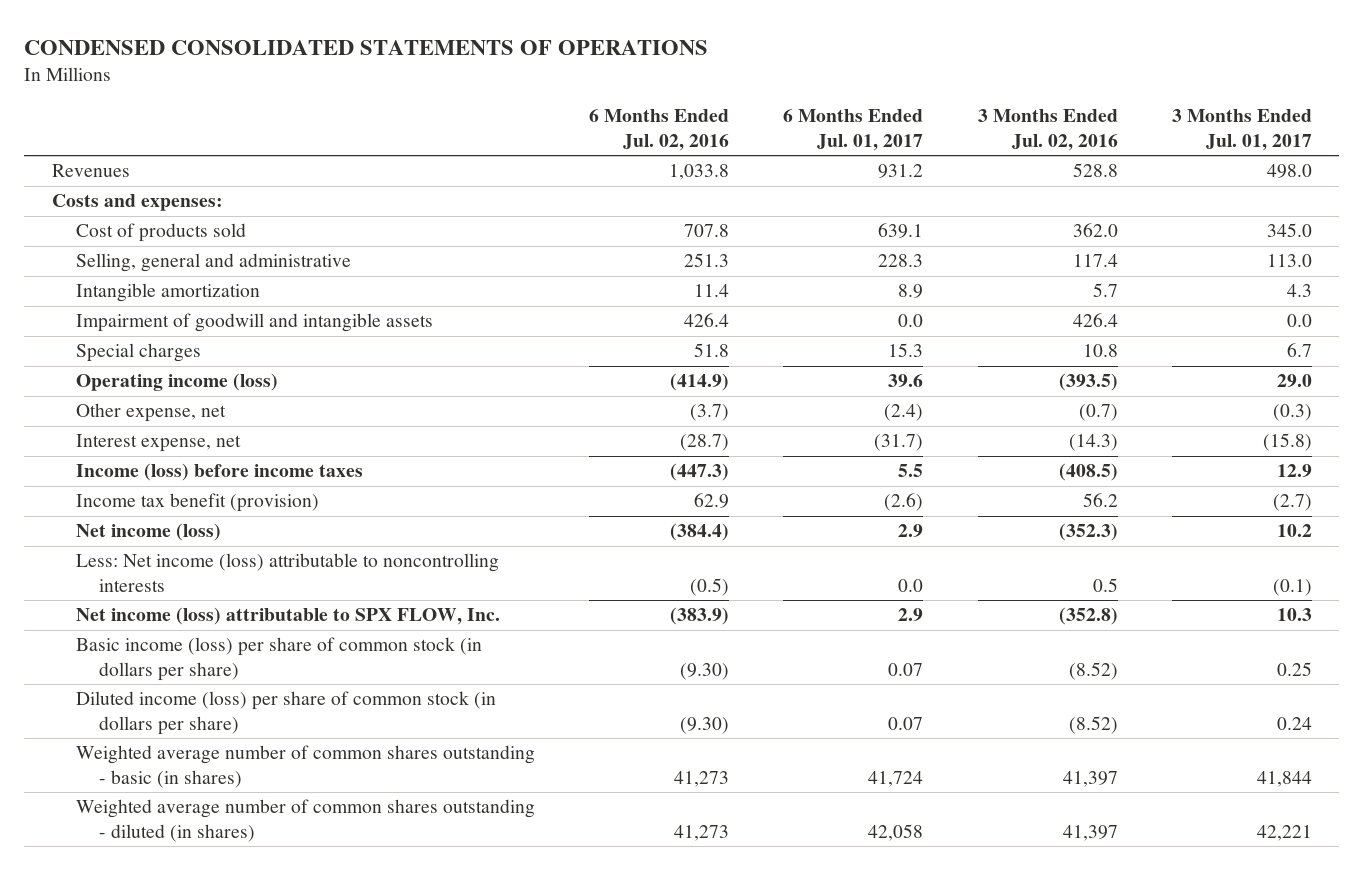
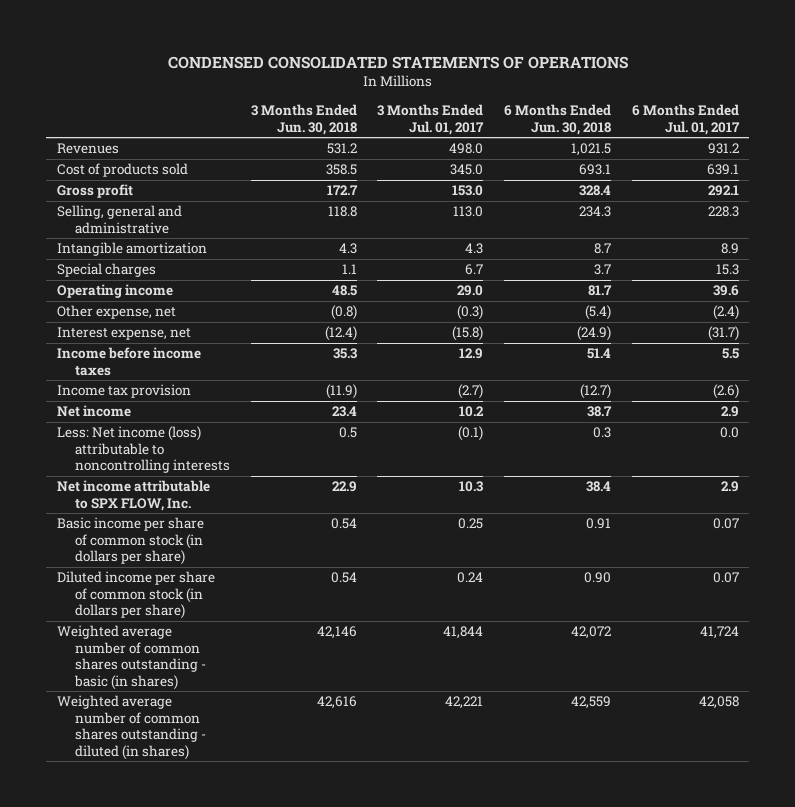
[588,109,729,151] 6 Months Ended Jul. 02, 2016 -> none
[977,109,1118,151] 3 Months Ended Jul. 02, 2016 -> none
none -> [250,104,357,135] 3 Months Ended Jun. 30, 2018
none -> [504,104,612,135] 6 Months Ended Jun. 30, 2018
[51,194,223,212] Costs and expenses: -> none
none -> [56,184,133,199] Gross profit
[75,313,433,333] Impairment of goodwill and intangible assets -> none
[75,373,278,392] Operating income (loss) -> [56,284,173,299] Operating income
[75,463,363,482] Income (loss) before income taxes -> [56,347,201,376] Income before income taxes
[75,493,319,513] Income tax benefit (provision) -> [56,384,191,399] Income tax provision
[75,523,221,542] Net income (loss) -> [56,405,131,418] Net income
[75,607,500,626] Net income (loss) attributable to SPX FLOW, Inc. -> [56,480,210,511] Net income attributable to SPX FLOW, Inc.
[75,637,482,681] Basic income (loss) per share of common stock (in dollars per share) -> [56,517,204,566] Basic income per share of common stock (in dollars per share)
[75,691,496,735] Diluted income (loss) per share of common stock (in dollars per share) -> [56,571,215,620] Diluted income per share of common stock (in dollars per share)

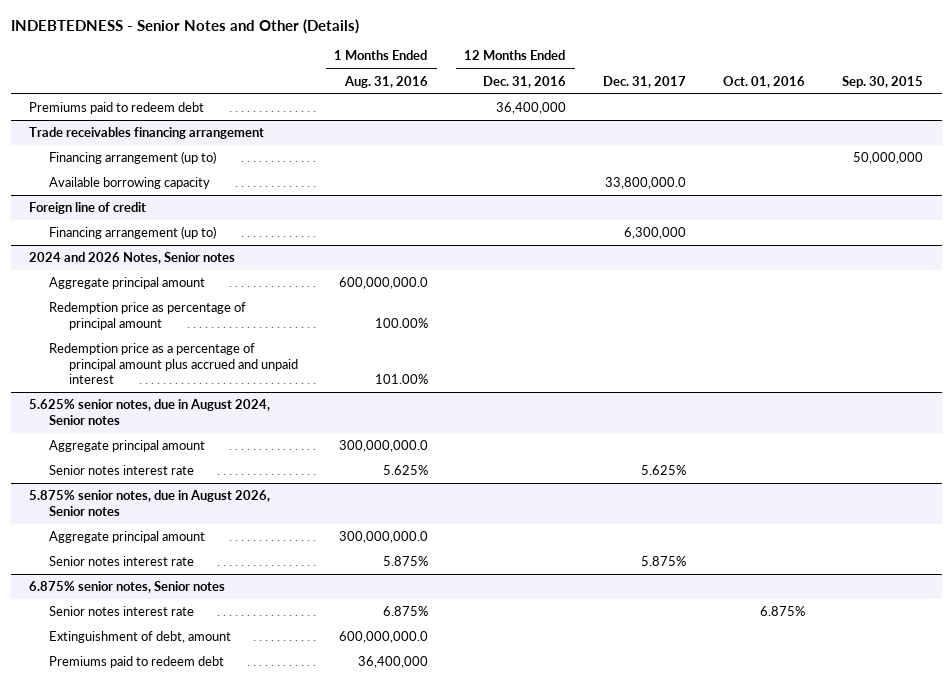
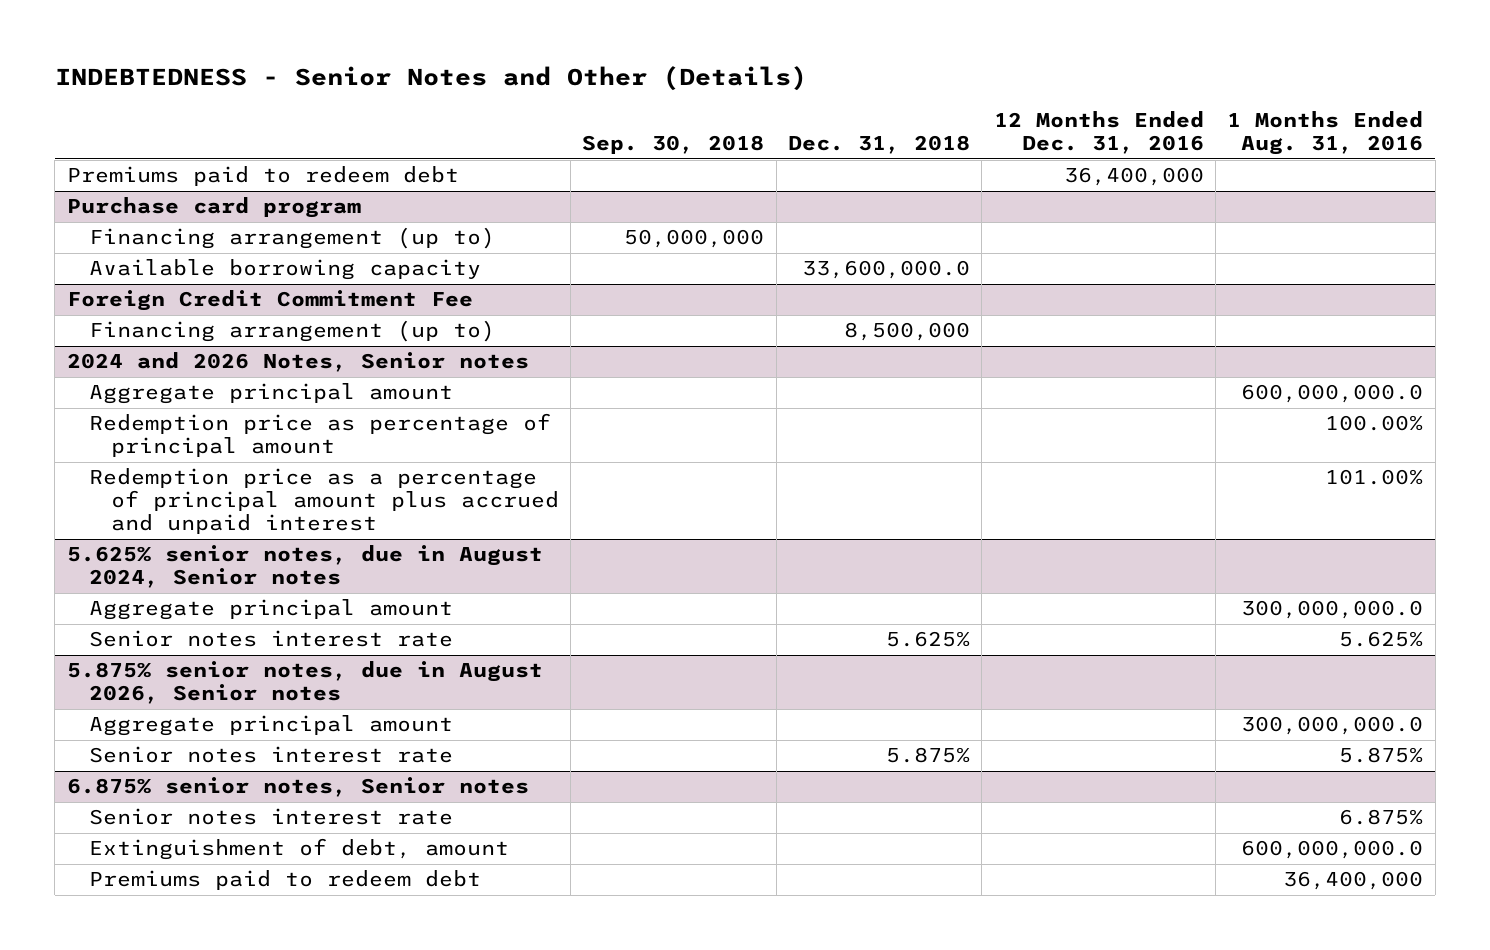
[602,75,686,88] Dec. 31, 2017 -> none
[722,75,805,88] Oct. 01, 2016 -> none
[842,75,924,88] Sep. 30, 2015 -> none
none -> [582,135,765,155] Sep. 30, 2018
none -> [788,135,971,155] Dec. 31, 2018
[29,127,265,140] Trade receivables financing arrangement -> [66,197,361,219] Purchase card program
[29,202,147,215] Foreign line of credit -> [66,290,473,312] Foreign Credit Commitment Fee

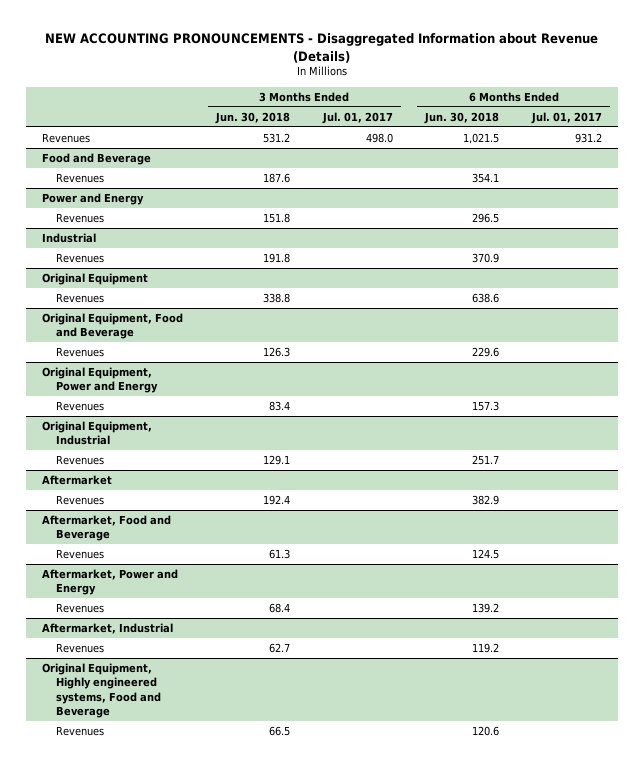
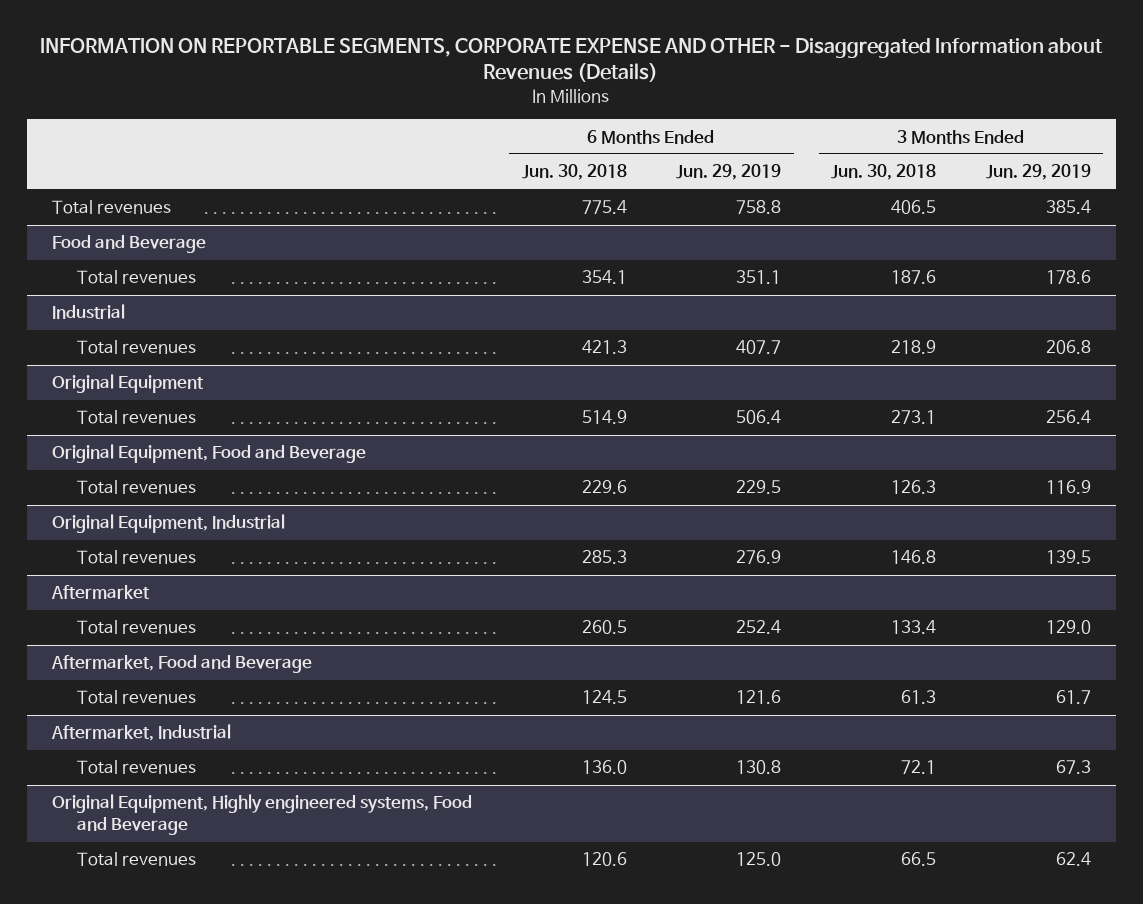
[45,33,599,63] NEW ACCOUNTING PRONOUNCEMENTS - Disaggregated Information about Revenue (Details) -> [40,38,1104,83] INFORMATION ON REPORTABLE SEGMENTS, CORPORATE EXPENSE AND OTHER - Disaggregated Information about Revenues (Details)
[321,111,393,124] Jul. 01, 2017 -> none
[530,111,602,124] Jul. 01, 2017 -> none
none -> [676,164,782,181] Jun. 29, 2019
none -> [985,164,1091,181] Jun. 29, 2019
[42,133,91,144] Revenues -> [51,200,171,215] Total revenues
[263,133,291,144] 531.2 -> [891,200,937,215] 406.5
[463,133,500,145] 1,021.5 -> [581,200,627,215] 775.4
[42,193,145,206] Power and Energy -> none
[55,213,104,224] Revenues -> none
[55,173,104,184] Revenues -> [77,270,197,285] Total revenues
[55,253,104,264] Revenues -> [77,340,197,355] Total revenues
[263,253,291,264] 191.8 -> [891,340,937,355] 218.9
[472,253,500,264] 370.9 -> [581,340,627,355] 421.3
[55,293,104,304] Revenues -> [77,410,197,425] Total revenues
[263,293,291,304] 338.8 -> [891,410,937,425] 273.1
[472,293,500,304] 638.6 -> [581,410,627,425] 514.9
[42,367,158,394] Original Equipment, Power and Energy -> none
[55,401,104,412] Revenues -> none
[55,347,104,358] Revenues -> [77,480,197,495] Total revenues
[55,455,104,466] Revenues -> [77,550,197,565] Total revenues
[263,455,291,466] 129.1 -> [891,550,937,565] 146.8
[472,455,500,466] 251.7 -> [581,550,627,565] 285.3
[55,495,104,506] Revenues -> [77,620,197,635] Total revenues
[263,495,291,506] 192.4 -> [891,620,937,635] 133.4
[472,495,500,506] 382.9 -> [581,620,627,635] 260.5
[42,569,179,596] Aftermarket, Power and Energy -> none
[55,603,104,614] Revenues -> none
[55,549,104,560] Revenues -> [77,690,197,705] Total revenues
[55,643,104,654] Revenues -> [77,760,197,775] Total revenues
[269,643,291,654] 62.7 -> [901,760,937,775] 72.1
[472,643,500,654] 119.2 -> [581,760,627,775] 136.0
[55,726,104,737] Revenues -> [77,852,197,867] Total revenues

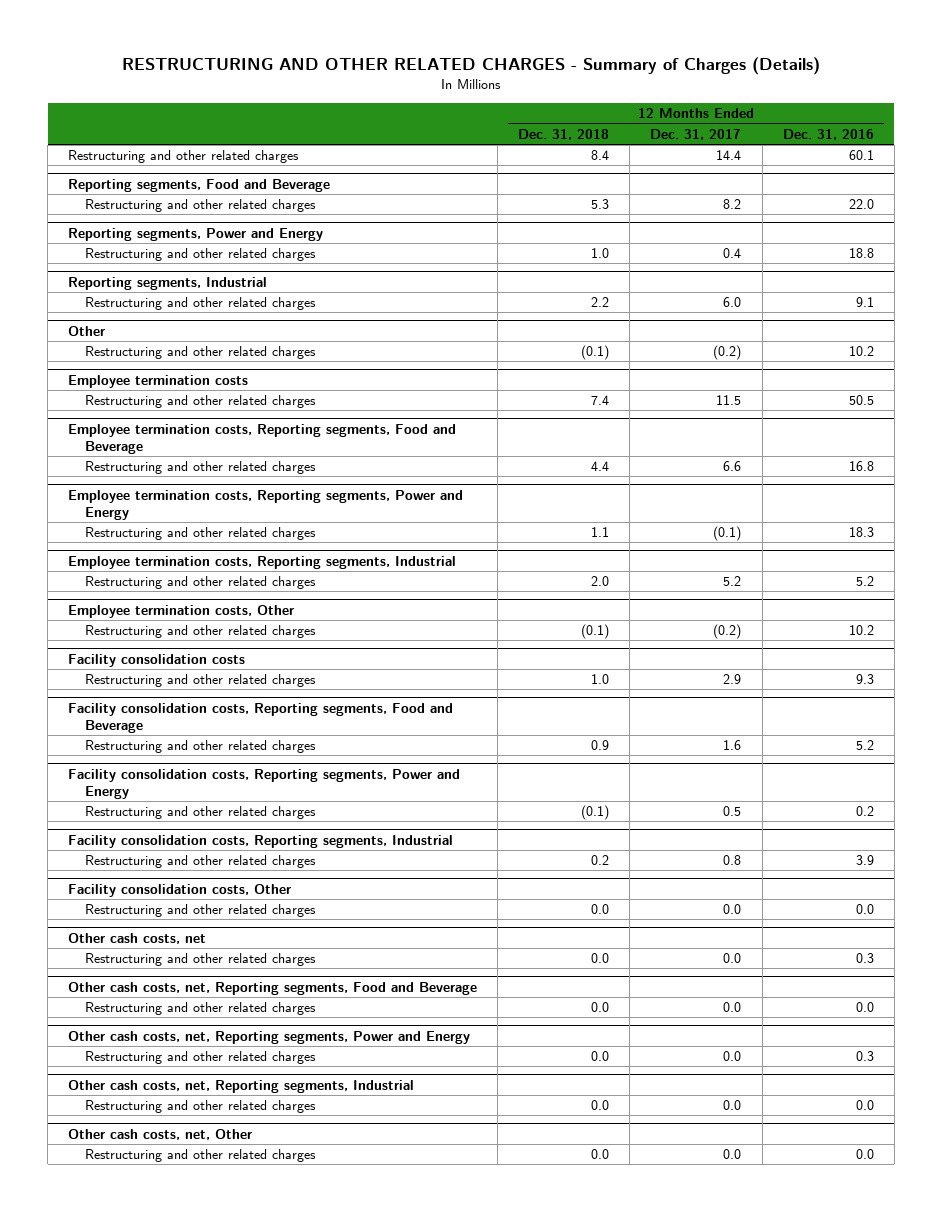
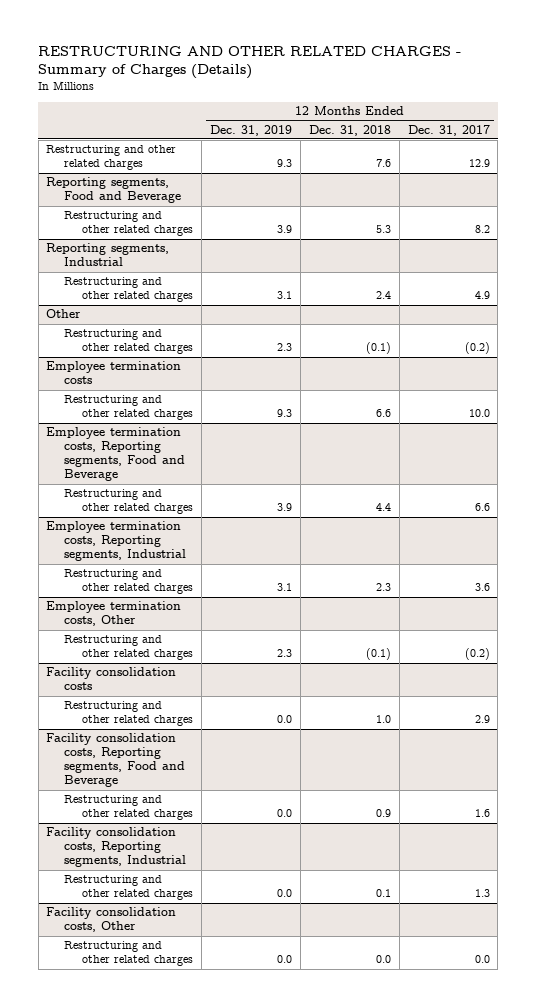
[782,128,874,140] Dec. 31, 2016 -> none
none -> [209,124,292,136] Dec. 31, 2019
[591,150,610,161] 8.4 -> [375,159,391,168] 7.6
[716,150,742,161] 14.4 -> [468,159,490,168] 12.9
[68,227,324,241] Reporting segments, Power and Energy -> none
[85,248,317,262] Restructuring and other related charges -> none
[591,297,610,308] 2.2 -> [375,291,391,300] 2.4
[723,297,742,308] 6.0 -> [474,291,490,300] 4.9
[591,395,610,406] 7.4 -> [375,409,391,418] 6.6
[716,395,742,406] 11.5 -> [468,409,490,418] 10.0
[68,489,464,520] Employee termination costs, Reporting segments, Power and Energy -> none
[85,527,317,541] Restructuring and other related charges -> none
[591,576,610,587] 2.0 -> [375,583,391,592] 2.3
[723,576,742,587] 5.2 -> [474,583,490,592] 3.6
[68,768,461,799] Facility consolidation costs, Reporting segments, Power and Energy -> none
[85,806,317,820] Restructuring and other related charges -> none
[591,855,610,866] 0.2 -> [375,889,391,898] 0.1
[723,855,742,866] 0.8 -> [474,889,490,898] 1.3
[68,932,207,944] Other cash costs, net -> none
[85,953,317,967] Restructuring and other related charges -> none
[68,981,478,995] Other cash costs, net, Reporting segments, Food and Beverage -> none
[85,1002,317,1016] Restructuring and other related charges -> none
[68,1030,471,1044] Other cash costs, net, Reporting segments, Power and Energy -> none
[85,1051,317,1065] Restructuring and other related charges -> none
[68,1079,415,1093] Other cash costs, net, Reporting segments, Industrial -> none
[85,1100,317,1114] Restructuring and other related charges -> none
[68,1128,253,1140] Other cash costs, net, Other -> none
[85,1149,317,1163] Restructuring and other related charges -> none

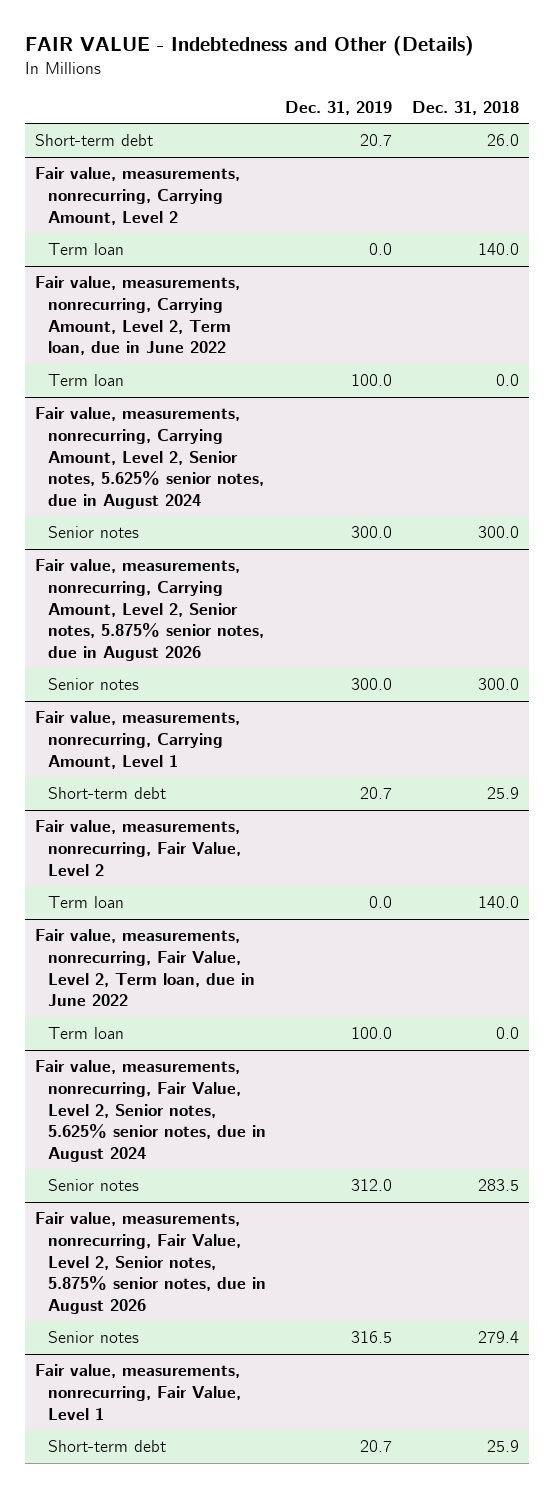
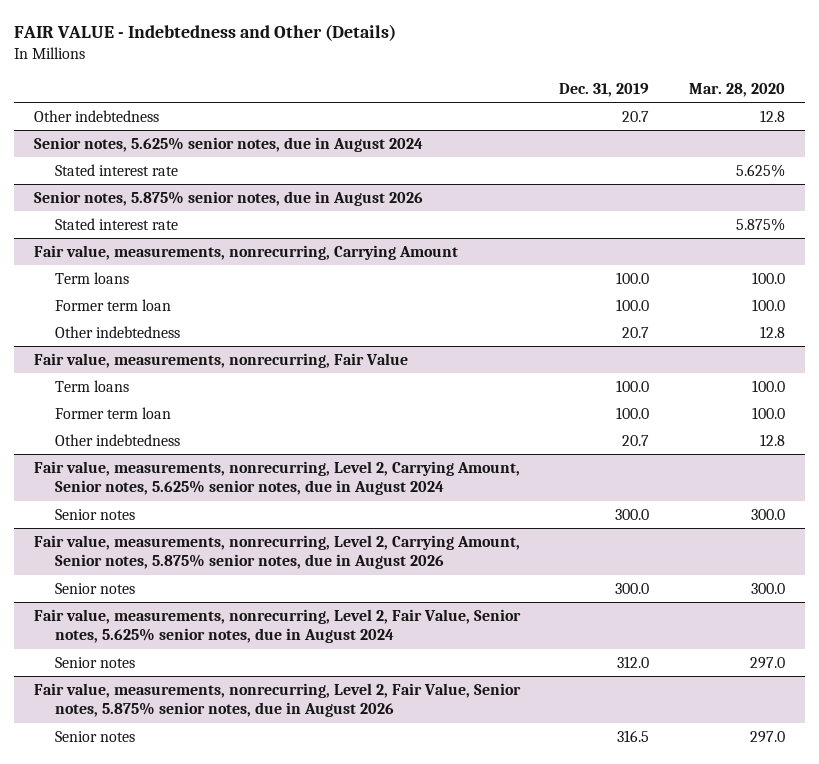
[411,100,519,115] Dec. 31, 2018 -> none
none -> [689,83,786,98] Mar. 28, 2020
[34,276,240,356] Fair value, measurements, nonrecurring, Carrying Amount, Level 2, Term loan, due in June 2022 -> none
[34,134,153,147] Short-term debt -> [33,109,159,122] Other indebtedness
none -> [33,136,423,152] Senior notes, 5.625% senior notes, due in August 2024
none -> [55,163,179,176] Stated interest rate
none -> [33,190,423,206] Senior notes, 5.875% senior notes, due in August 2026
none -> [55,217,179,230] Stated interest rate
[34,167,240,225] Fair value, measurements, nonrecurring, Carrying Amount, Level 2 -> [33,244,458,260] Fair value, measurements, nonrecurring, Carrying Amount
[48,243,125,256] Term loan -> [55,271,130,284] Term loans
[369,243,393,256] 0.0 -> [616,271,650,284] 100.0
[48,374,125,387] Term loan -> [55,298,172,311] Former term loan
none -> [55,325,181,338] Other indebtedness
none -> [33,352,408,368] Fair value, measurements, nonrecurring, Fair Value
none -> [55,379,130,392] Term loans
none -> [55,406,172,419] Former term loan
none -> [55,433,181,446] Other indebtedness
[34,407,265,509] Fair value, measurements, nonrecurring, Carrying Amount, Level 2, Senior notes, 5.625% senior notes, due in August 2024 -> [33,460,520,496] Fair value, measurements, nonrecurring, Level 2, Carrying Amount, Senior notes, 5.625% senior notes, due in August 2024
[34,559,265,661] Fair value, measurements, nonrecurring, Carrying Amount, Level 2, Senior notes, 5.875% senior notes, due in August 2026 -> [33,534,520,570] Fair value, measurements, nonrecurring, Level 2, Carrying Amount, Senior notes, 5.875% senior notes, due in August 2026
[34,711,240,769] Fair value, measurements, nonrecurring, Carrying Amount, Level 1 -> none
[48,787,167,800] Short-term debt -> none
[34,820,242,876] Fair value, measurements, nonrecurring, Fair Value, Level 2 -> none
[48,896,125,909] Term loan -> none
[34,929,256,1007] Fair value, measurements, nonrecurring, Fair Value, Level 2, Term loan, due in June 2022 -> none
[48,1027,125,1040] Term loan -> none
[34,1060,267,1162] Fair value, measurements, nonrecurring, Fair Value, Level 2, Senior notes, 5.625% senior notes, due in August 2024 -> [33,608,521,644] Fair value, measurements, nonrecurring, Level 2, Fair Value, Senior notes, 5.625% senior notes, due in August 2024
[34,1212,267,1314] Fair value, measurements, nonrecurring, Fair Value, Level 2, Senior notes, 5.875% senior notes, due in August 2026 -> [33,682,521,718] Fair value, measurements, nonrecurring, Level 2, Fair Value, Senior notes, 5.875% senior notes, due in August 2026
[34,1364,242,1420] Fair value, measurements, nonrecurring, Fair Value, Level 1 -> none
[48,1440,167,1453] Short-term debt -> none

